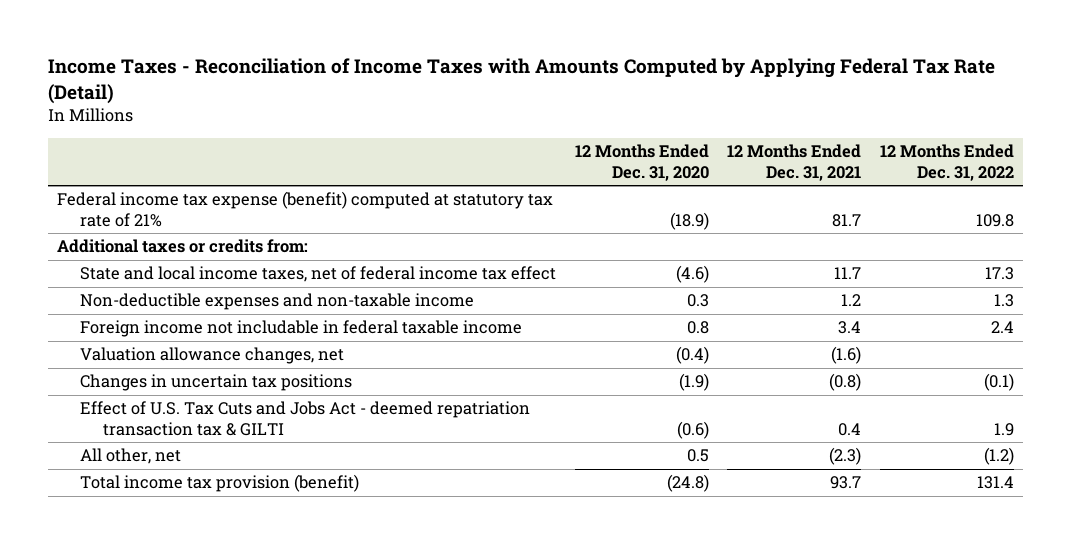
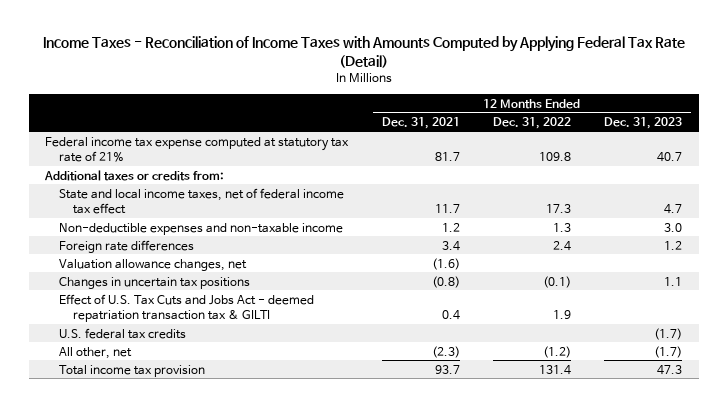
[574,143,709,181] 12 Months Ended Dec. 31, 2020 -> none
none -> [604,117,683,130] Dec. 31, 2023
[56,191,553,228] Federal income tax expense (benefit) computed at statutory tax rate of 21% -> [45,136,350,162] Federal income tax expense computed at statutory tax rate of 21%
[80,320,523,338] Foreign income not includable in federal taxable income -> [59,239,195,253] Foreign rate differences
none -> [59,327,187,339] U.S. federal tax credits
[80,474,360,493] Total income tax provision (benefit) -> [59,364,206,377] Total income tax provision

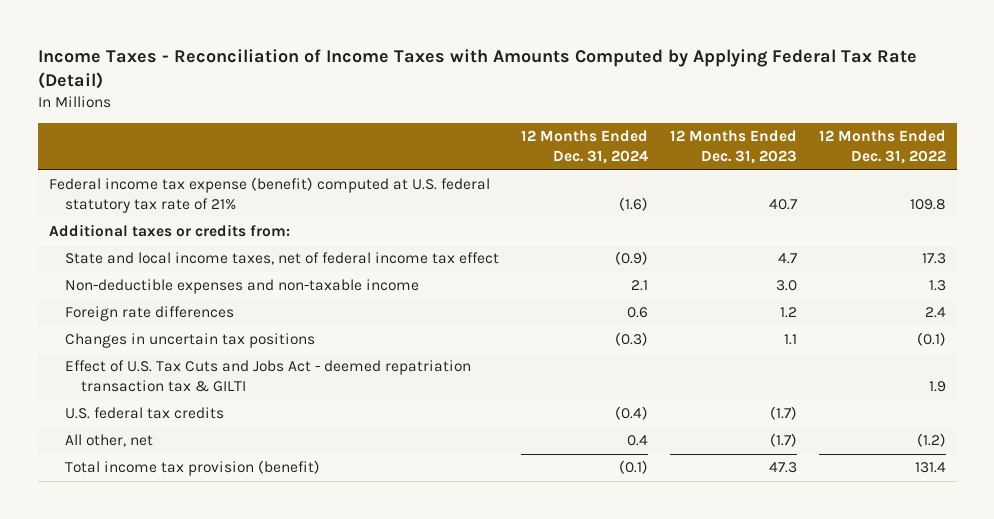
[381,117,460,130] Dec. 31, 2021 -> none
none -> [520,130,648,165] 12 Months Ended Dec. 31, 2024
[45,136,350,162] Federal income tax expense computed at statutory tax rate of 21% -> [48,177,490,214] Federal income tax expense (benefit) computed at U.S. federal statutory tax rate of 21%
[59,258,248,271] Valuation allowance changes, net -> none
[59,364,206,377] Total income tax provision -> [64,460,320,477] Total income tax provision (benefit)

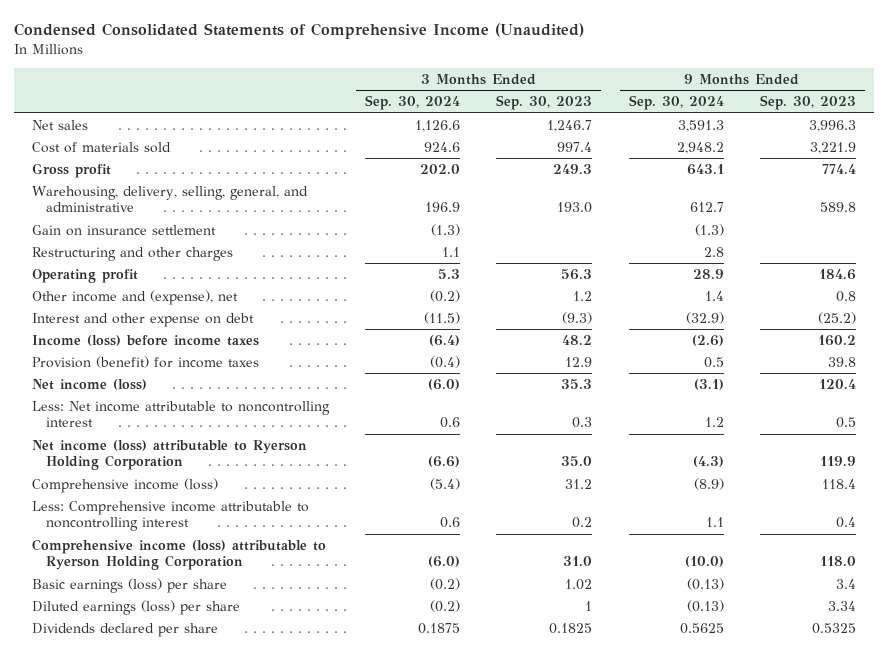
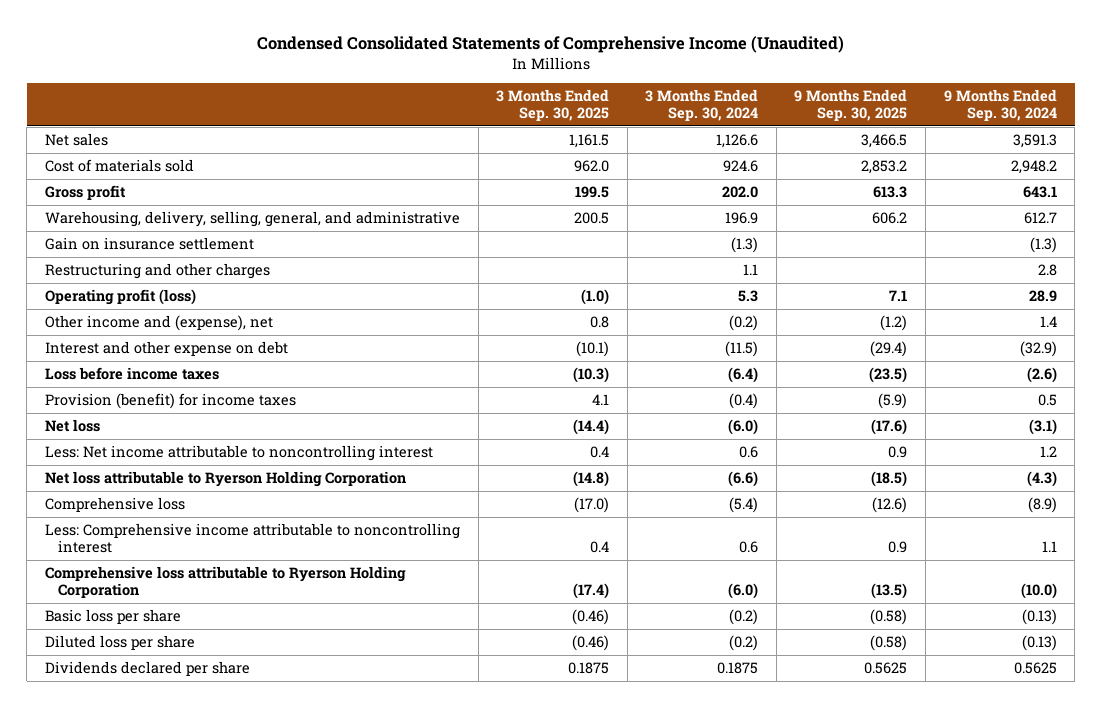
[496,95,593,111] Sep. 30, 2023 -> none
[759,95,856,111] Sep. 30, 2023 -> none
none -> [496,89,610,122] 3 Months Ended Sep. 30, 2025
none -> [794,89,908,122] 9 Months Ended Sep. 30, 2025
[31,268,138,283] Operating profit -> [44,289,196,306] Operating profit (loss)
[31,334,259,346] Income (loss) before income taxes -> [44,367,219,381] Loss before income taxes
[31,378,147,390] Net income (loss) -> [44,419,100,433] Net loss
[31,439,307,471] Net income (loss) attributable to Ryerson Holding Corporation -> [44,471,406,488] Net loss attributable to Ryerson Holding Corporation
[31,477,218,493] Comprehensive income (loss) -> [44,497,185,513] Comprehensive loss
[31,538,326,571] Comprehensive income (loss) attributable to Ryerson Holding Corporation -> [44,566,406,599] Comprehensive loss attributable to Ryerson Holding Corporation
[31,577,227,593] Basic earnings (loss) per share -> [44,609,181,625] Basic loss per share
[31,599,240,615] Diluted earnings (loss) per share -> [44,635,195,651] Diluted loss per share

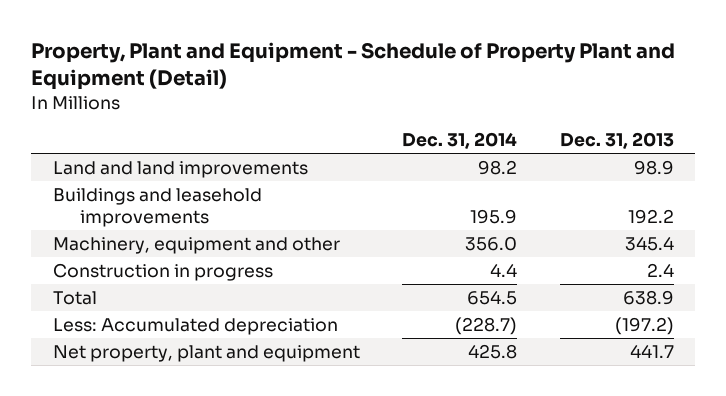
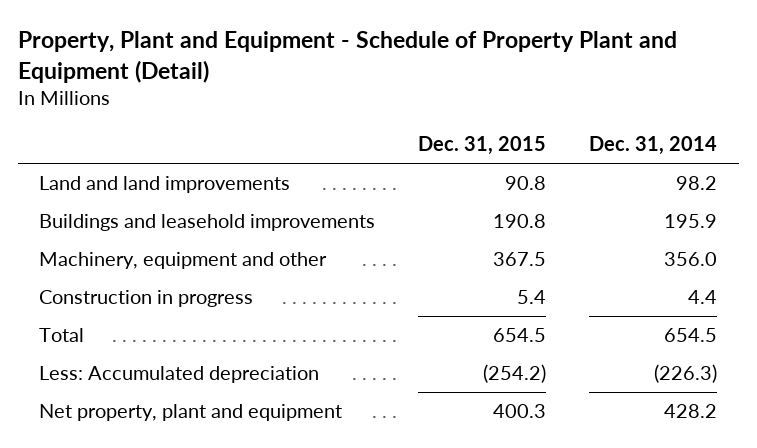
[559,131,674,149] Dec. 31, 2013 -> none
none -> [418,136,547,156] Dec. 31, 2015
[455,316,518,335] (228.7) -> [654,364,718,384] (226.3)
[468,343,518,359] 425.8 -> [664,404,718,419] 428.2

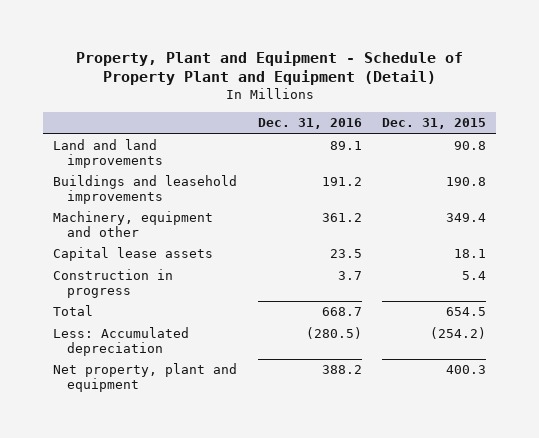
[589,136,718,156] Dec. 31, 2014 -> none
none -> [257,118,362,130] Dec. 31, 2016
[493,252,547,267] 367.5 -> [445,213,486,223] 349.4
none -> [53,247,214,262] Capital lease assets

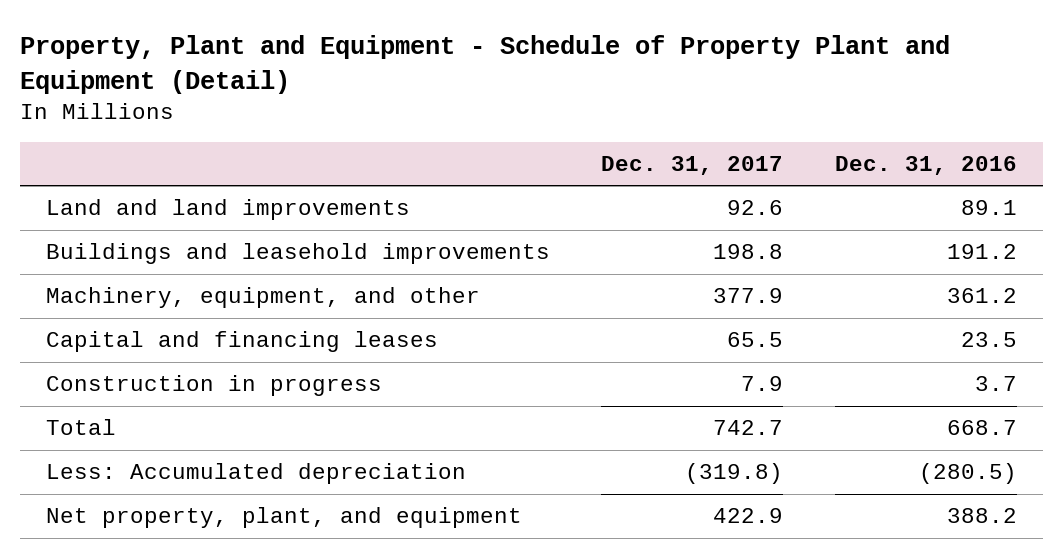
[381,118,486,130] Dec. 31, 2015 -> none
none -> [601,155,784,175] Dec. 31, 2017
[53,211,214,238] Machinery, equipment and other -> [45,287,480,309] Machinery, equipment, and other
[53,247,214,262] Capital lease assets -> [45,331,438,353] Capital and financing leases
[53,363,238,393] Net property, plant and equipment -> [45,507,522,529] Net property, plant, and equipment

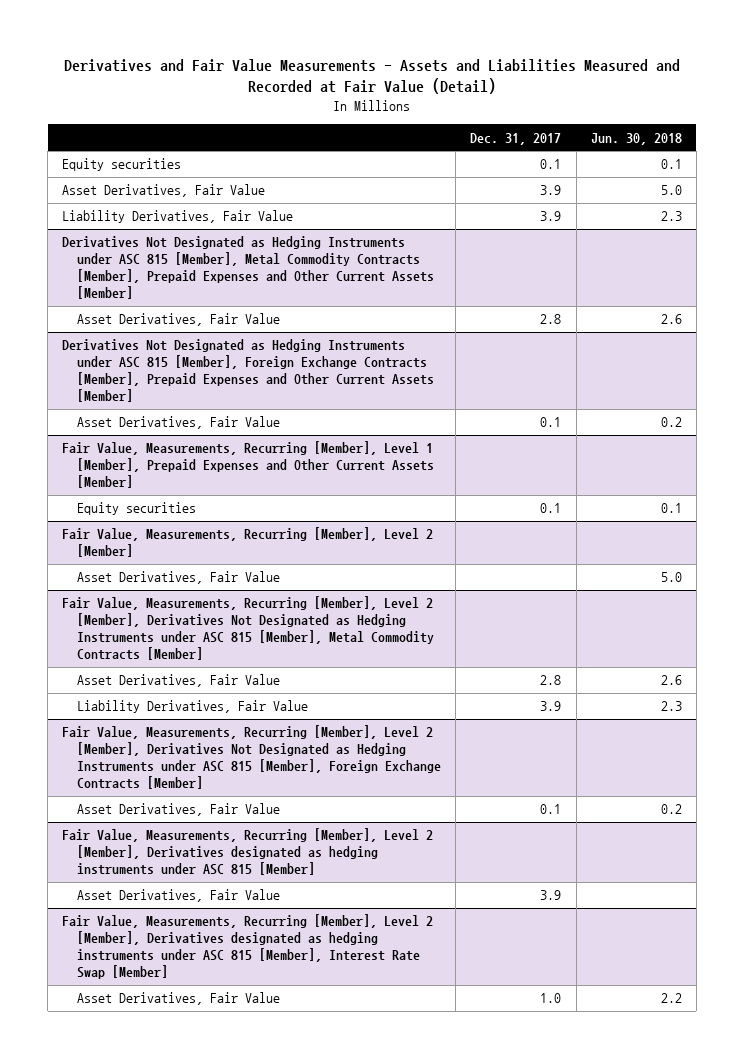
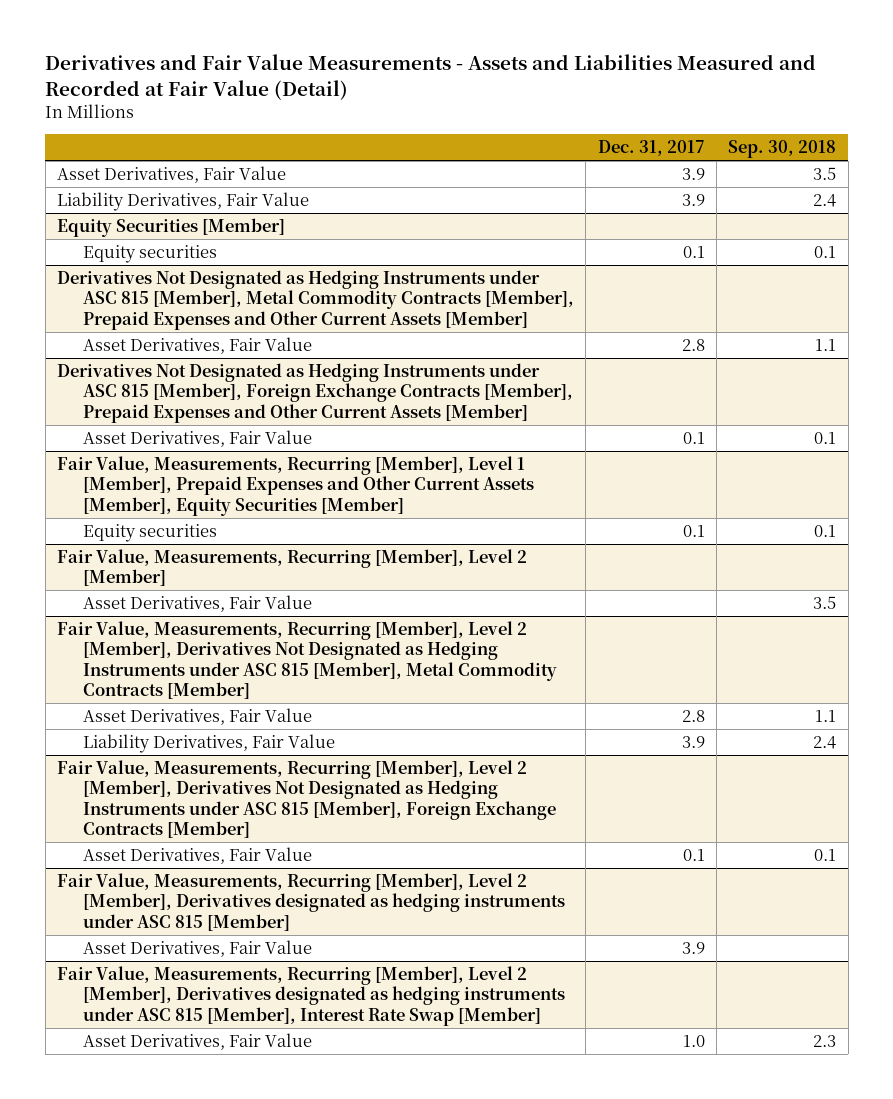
[590,132,682,145] Jun. 30, 2018 -> none
none -> [728,140,837,159] Sep. 30, 2018
[62,158,182,172] Equity securities -> none
none -> [57,217,286,237] Equity Securities [Member]
none -> [82,244,217,263] Equity securities
[62,441,435,489] Fair Value, Measurements, Recurring [Member], Level 1 [Member], Prepaid Expenses and Other Current Assets [Member] -> [57,455,534,516] Fair Value, Measurements, Recurring [Member], Level 1 [Member], Prepaid Expenses and Other Current Assets [Member], Equity Securities [Member]

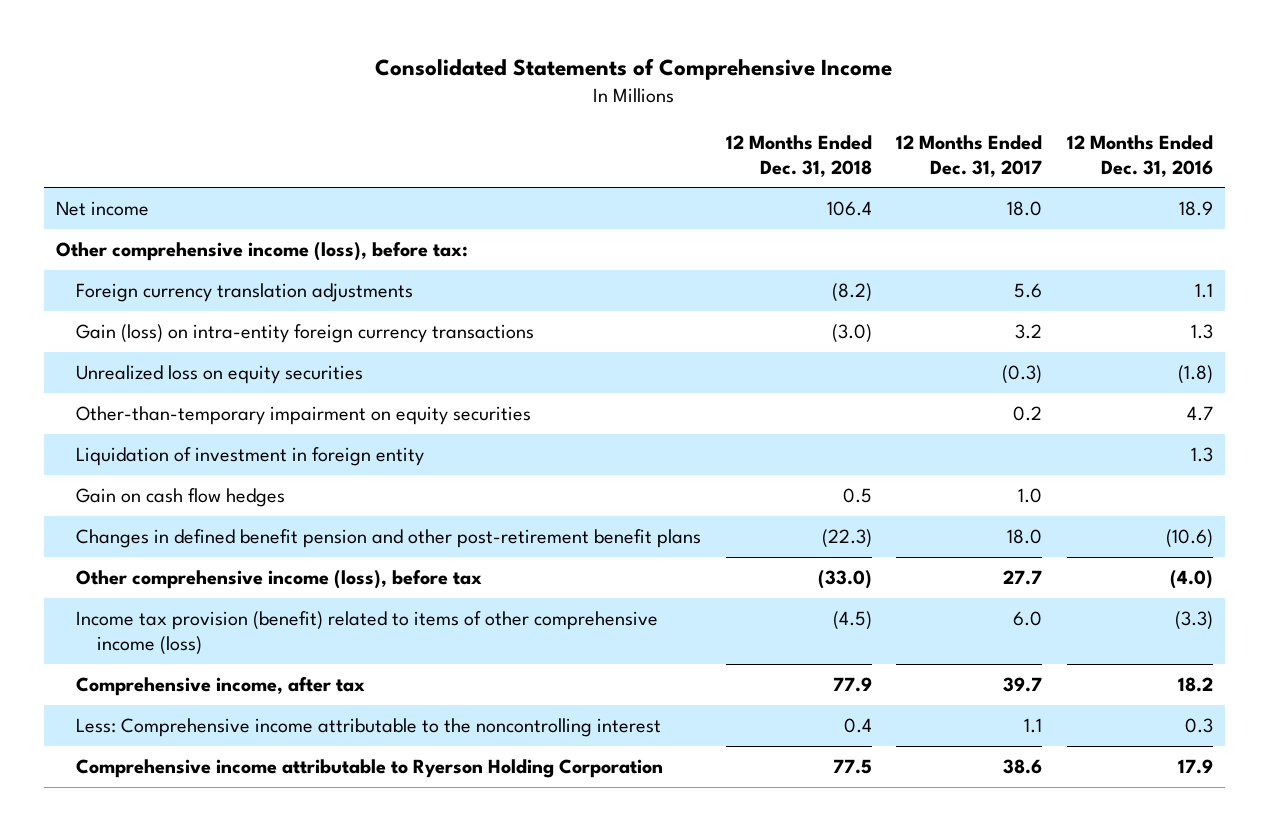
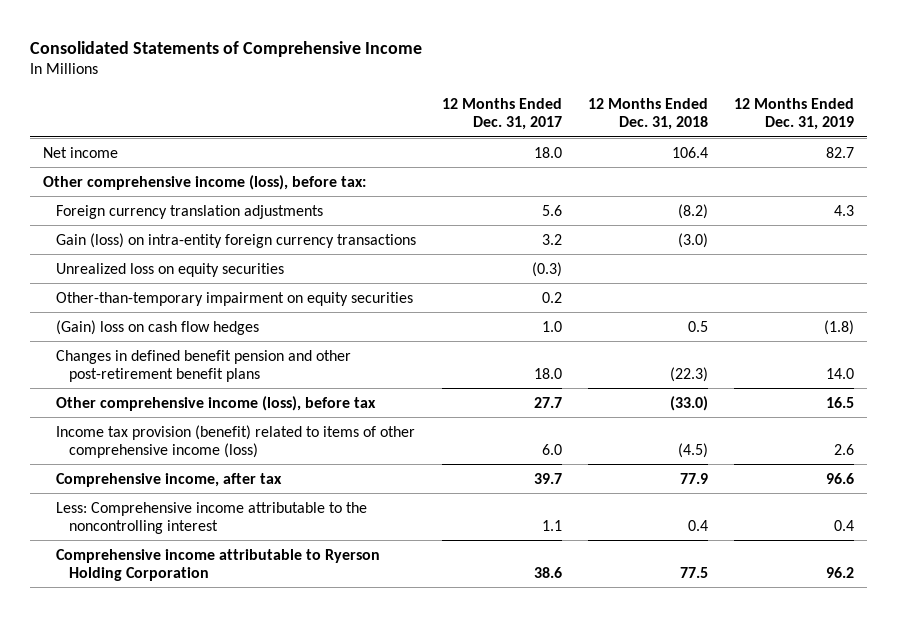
[1066,134,1213,177] 12 Months Ended Dec. 31, 2016 -> none
none -> [733,98,854,131] 12 Months Ended Dec. 31, 2019
[76,446,425,466] Liquidation of investment in foreign entity -> none
[76,487,286,507] Gain on cash flow hedges -> [55,319,259,335] (Gain) loss on cash flow hedges

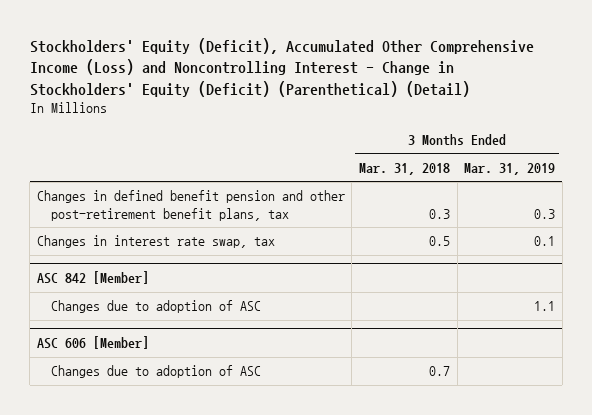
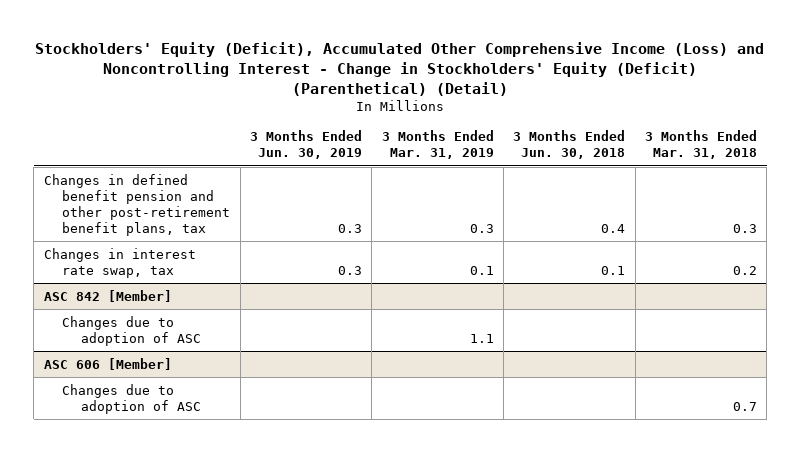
none -> [250,130,363,160] 3 Months Ended Jun. 30, 2019
none -> [513,130,626,160] 3 Months Ended Jun. 30, 2018
[428,236,450,247] 0.5 -> [732,265,757,275] 0.2

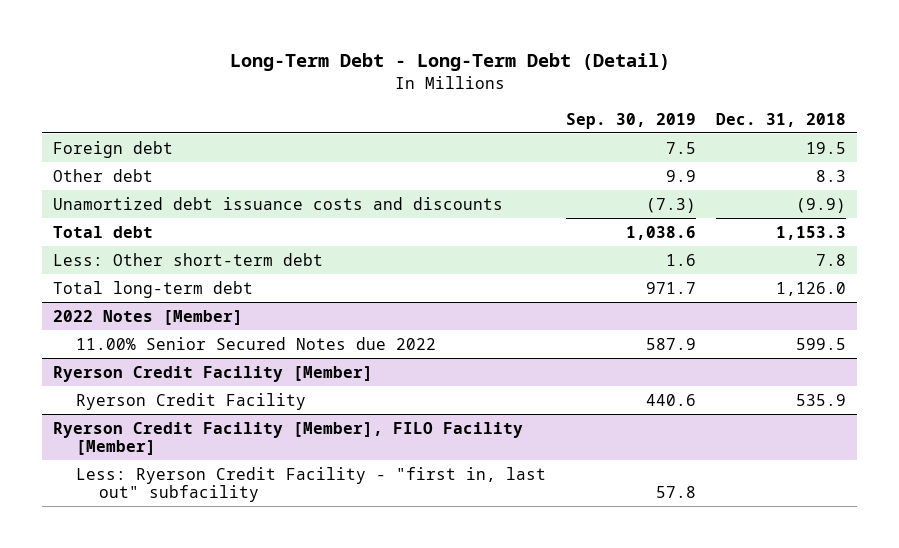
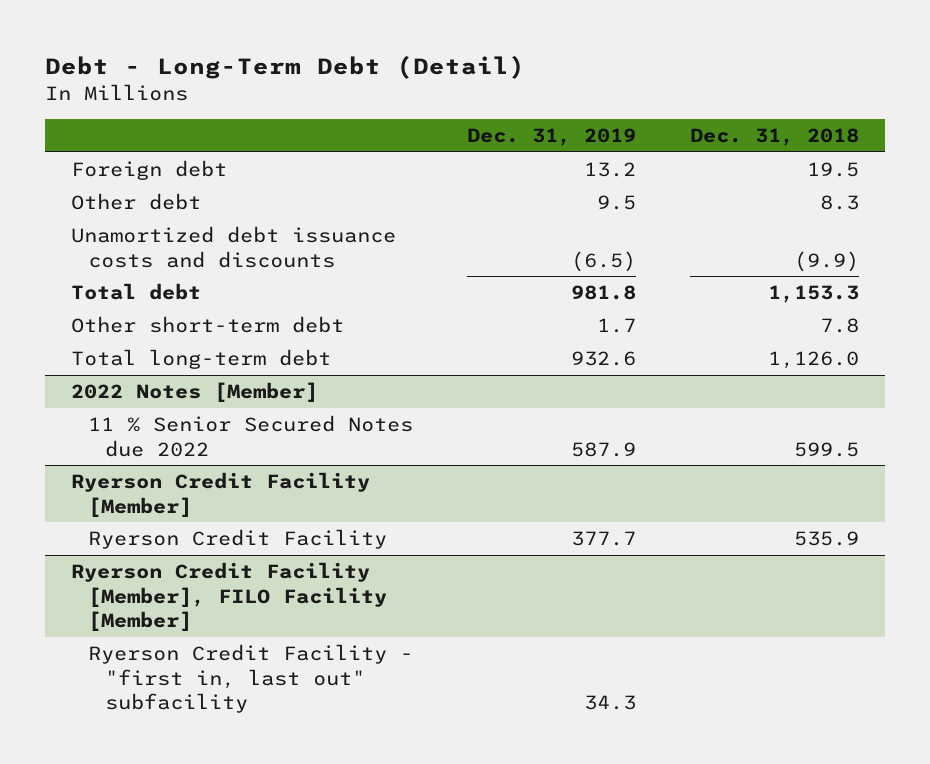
[229,53,670,72] Long-Term Debt - Long-Term Debt (Detail) -> [44,55,525,80] Debt - Long-Term Debt (Detail)
[566,112,697,129] Sep. 30, 2019 -> none
none -> [466,127,636,146] Dec. 31, 2019
[52,252,323,266] Less: Other short-term debt -> [71,316,345,334] Other short-term debt
[75,336,436,350] 11.00% Senior Secured Notes due 2022 -> [88,415,414,457] 11 % Senior Secured Notes due 2022
[75,466,546,503] Less: Ryerson Credit Facility - "first in, last out" subfacility -> [88,644,414,714] Ryerson Credit Facility - "first in, last out" subfacility

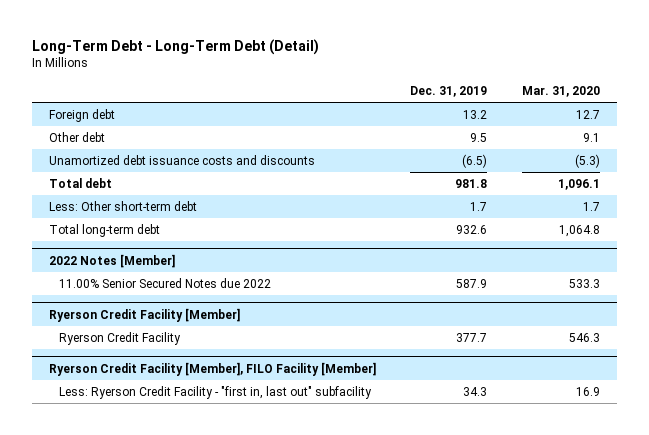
[44,55,525,80] Debt - Long-Term Debt (Detail) -> [31,38,319,55] Long-Term Debt - Long-Term Debt (Detail)
[689,127,859,146] Dec. 31, 2018 -> none
none -> [521,85,600,97] Mar. 31, 2020
[71,316,345,334] Other short-term debt -> [49,200,198,211] Less: Other short-term debt
[88,415,414,457] 11 % Senior Secured Notes due 2022 -> [59,277,272,288] 11.00% Senior Secured Notes due 2022
[88,644,414,714] Ryerson Credit Facility - "first in, last out" subfacility -> [59,385,373,399] Less: Ryerson Credit Facility - "first in, last out" subfacility

